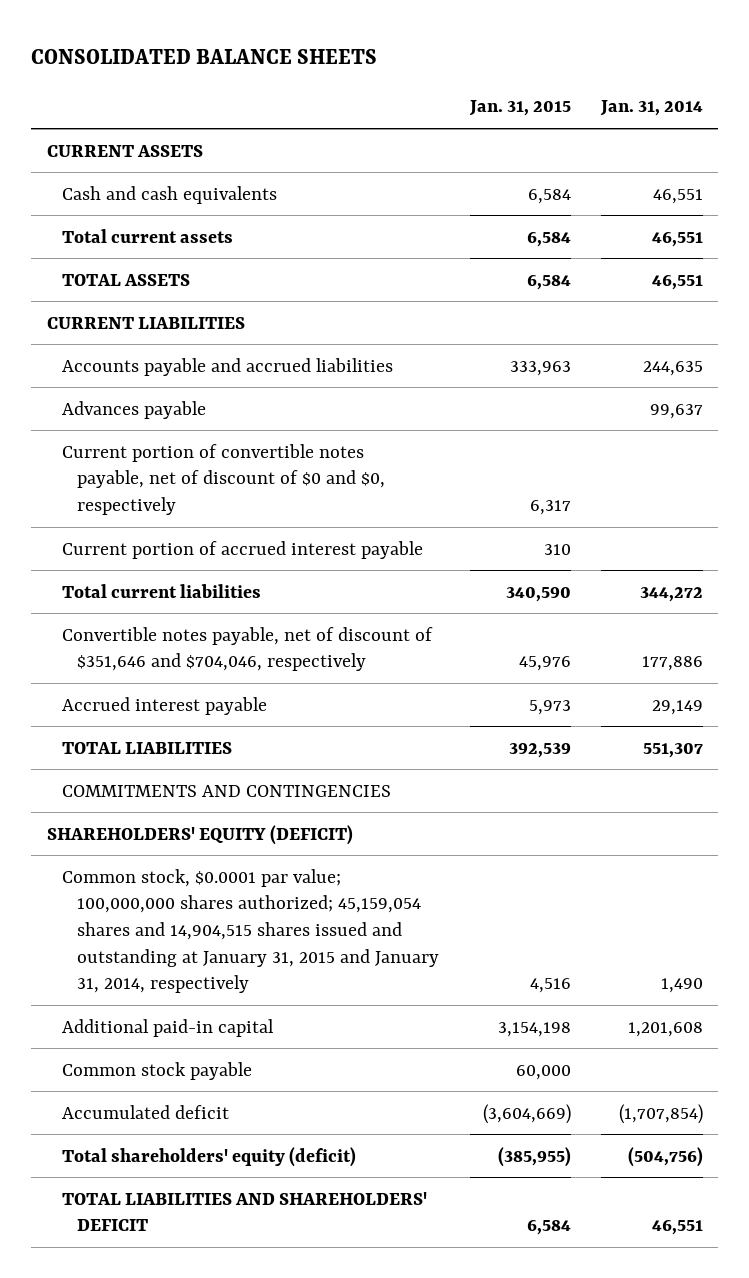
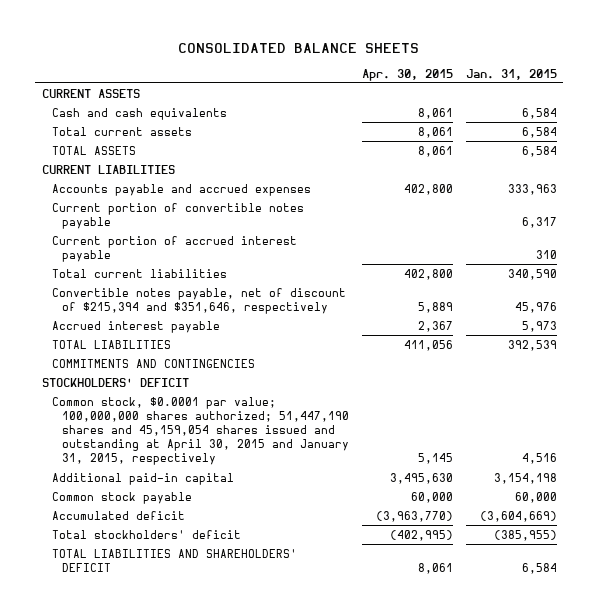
[599,100,703,117] Jan. 31, 2014 -> none
none -> [362,68,454,81] Apr. 30, 2015
[61,400,206,419] Advances payable -> none
[61,357,393,376] Accounts payable and accrued liabilities -> [52,183,312,196] Accounts payable and accrued expenses
[61,443,386,516] Current portion of convertible notes payable, net of discount of $0 and $0, respectively -> [52,202,305,229] Current portion of convertible notes payable
[61,626,433,672] Convertible notes payable, net of discount of $351,646 and $704,046, respectively -> [52,287,347,314] Convertible notes payable, net of discount of $215,394 and $351,646, respectively
[46,824,353,845] SHAREHOLDERS' EQUITY (DEFICIT) -> [41,377,189,387] STOCKHOLDERS' DEFICIT
[61,868,440,994] Common stock, $0.0001 par value; 100,000,000 shares authorized; 45,159,054 shares and 14,904,515 shares issued and outstanding at January 31, 2015 and January 31, 2014, respectively -> [52,396,350,466] Common stock, $0.0001 par value; 100,000,000 shares authorized; 51,447,190 shares and 45,159,054 shares issued and outstanding at April 30, 2015 and January 31, 2015, respectively
[61,1146,356,1167] Total shareholders' equity (deficit) -> [52,529,242,539] Total stockholders' deficit

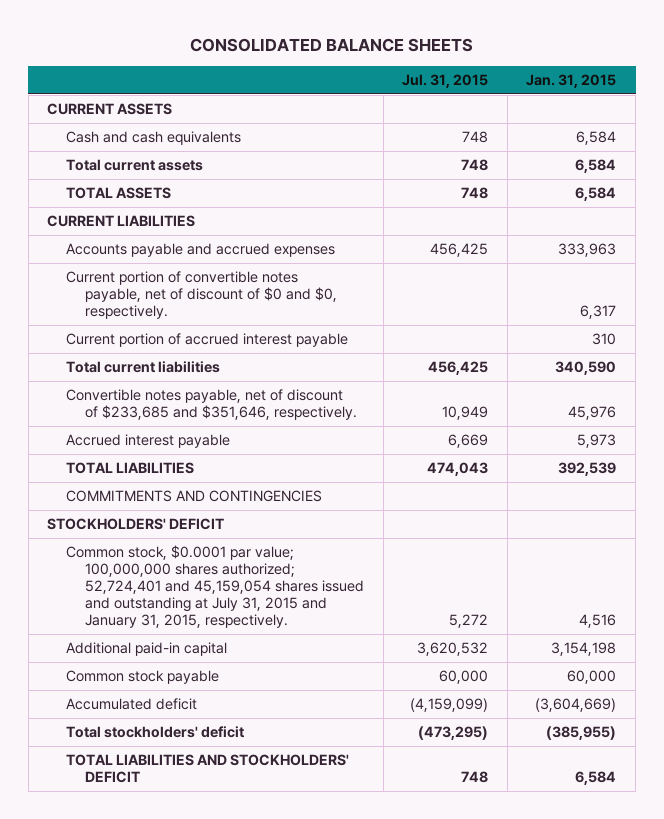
[362,68,454,81] Apr. 30, 2015 -> none
none -> [402,73,489,88] Jul. 31, 2015
[52,202,305,229] Current portion of convertible notes payable -> [66,271,338,320] Current portion of convertible notes payable, net of discount of $0 and $0, respectively.
[52,287,347,314] Convertible notes payable, net of discount of $215,394 and $351,646, respectively -> [66,389,358,421] Convertible notes payable, net of discount of $233,685 and $351,646, respectively.
[52,396,350,466] Common stock, $0.0001 par value; 100,000,000 shares authorized; 51,447,190 shares and 45,159,054 shares issued and outstanding at April 30, 2015 and January 31, 2015, respectively -> [66,545,365,629] Common stock, $0.0001 par value; 100,000,000 shares authorized; 52,724,401 and 45,159,054 shares issued and outstanding at July 31, 2015 and January 31, 2015, respectively.
[52,548,298,572] TOTAL LIABILITIES AND SHAREHOLDERS' DEFICIT -> [66,754,350,784] TOTAL LIABILITIES AND STOCKHOLDERS' DEFICIT

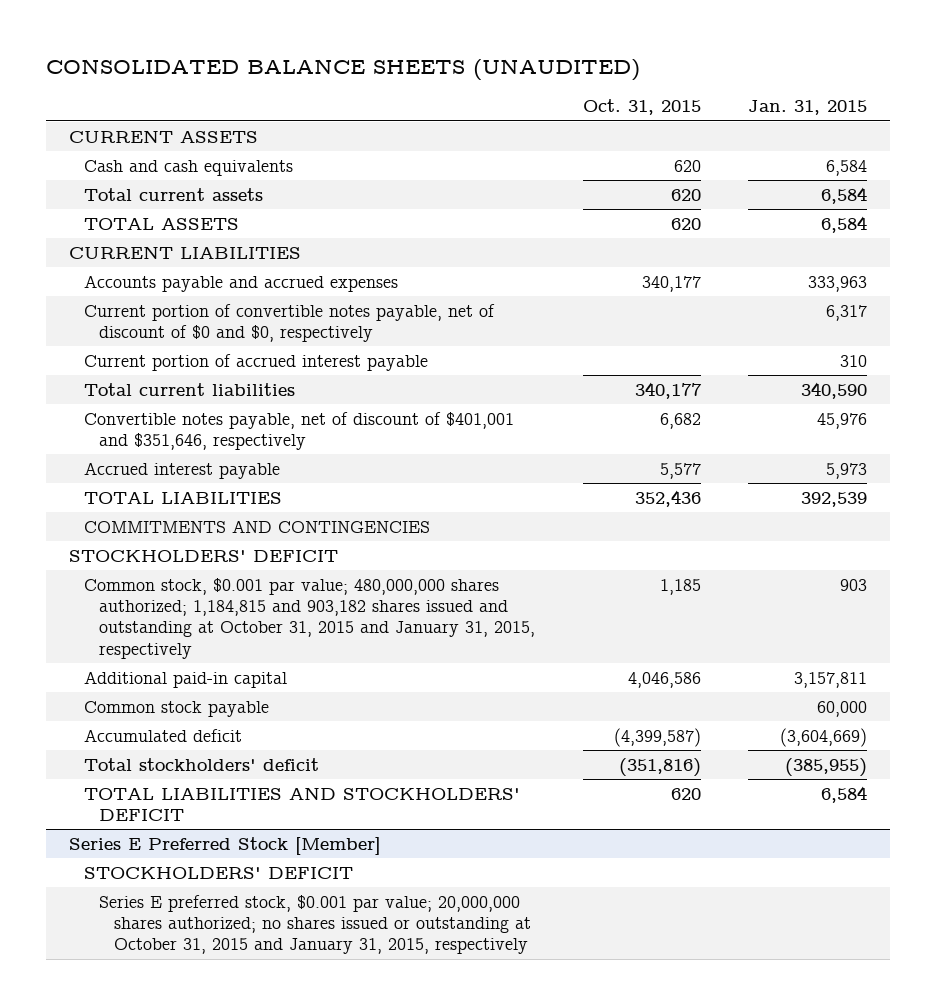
[189,38,473,53] CONSOLIDATED BALANCE SHEETS -> [45,58,640,81] CONSOLIDATED BALANCE SHEETS (UNAUDITED)
[402,73,489,88] Jul. 31, 2015 -> none
none -> [582,99,701,116] Oct. 31, 2015
[66,271,338,320] Current portion of convertible notes payable, net of discount of $0 and $0, respectively. -> [84,303,496,342] Current portion of convertible notes payable, net of discount of $0 and $0, respectively
[66,389,358,421] Convertible notes payable, net of discount of $233,685 and $351,646, respectively. -> [84,411,515,450] Convertible notes payable, net of discount of $401,001 and $351,646, respectively
[66,545,365,629] Common stock, $0.0001 par value; 100,000,000 shares authorized; 52,724,401 and 45,159,054 shares issued and outstanding at July 31, 2015 and January 31, 2015, respectively. -> none
none -> [84,577,536,659] Common stock, $0.001 par value; 480,000,000 shares authorized; 1,184,815 and 903,182 shares issued and outstanding at October 31, 2015 and January 31, 2015, respectively
[551,642,617,657] 3,154,198 -> [793,671,867,688] 3,157,811
none -> [69,836,382,855] Series E Preferred Stock [Member]
none -> [84,866,354,879] STOCKHOLDERS' DEFICIT
none -> [99,894,532,955] Series E preferred stock, $0.001 par value; 20,000,000 shares authorized; no shares issued or outstanding at October 31, 2015 and January 31, 2015, respectively

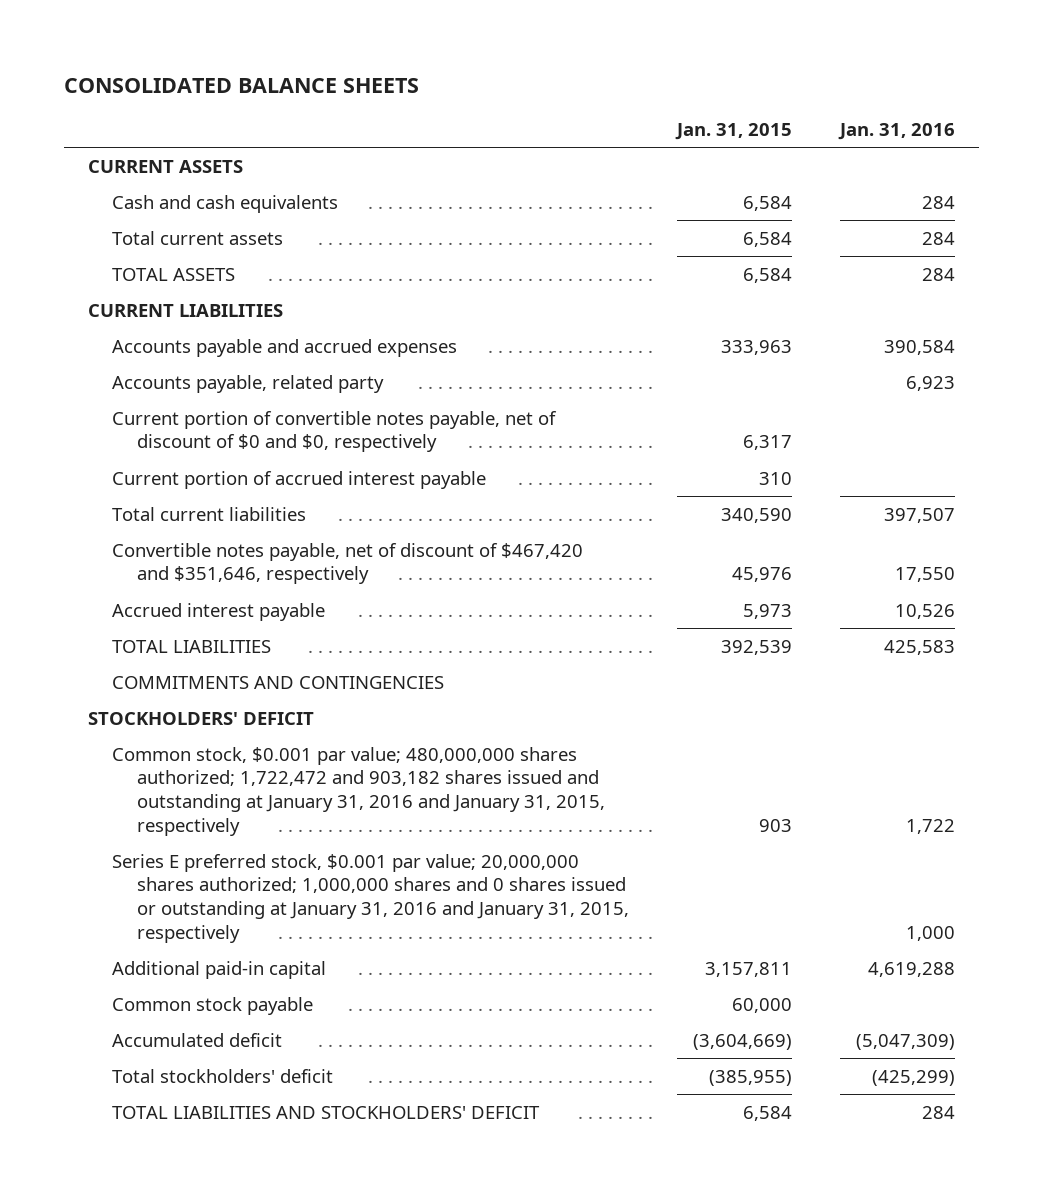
[45,58,640,81] CONSOLIDATED BALANCE SHEETS (UNAUDITED) -> [64,77,420,93] CONSOLIDATED BALANCE SHEETS
[582,99,701,116] Oct. 31, 2015 -> none
none -> [837,123,955,141] Jan. 31, 2016
none -> [112,374,385,393] Accounts payable, related party
[84,411,515,450] Convertible notes payable, net of discount of $401,001 and $351,646, respectively -> [112,542,584,585] Convertible notes payable, net of discount of $467,420 and $351,646, respectively
[84,577,536,659] Common stock, $0.001 par value; 480,000,000 shares authorized; 1,184,815 and 903,182 shares issued and outstanding at October 31, 2015 and January 31, 2015, respectively -> [112,746,605,836] Common stock, $0.001 par value; 480,000,000 shares authorized; 1,722,472 and 903,182 shares issued and outstanding at January 31, 2016 and January 31, 2015, respectively
none -> [112,853,629,943] Series E preferred stock, $0.001 par value; 20,000,000 shares authorized; 1,000,000 shares and 0 shares issued or outstanding at January 31, 2016 and January 31, 2015, respectively
[69,836,382,855] Series E Preferred Stock [Member] -> none
[84,866,354,879] STOCKHOLDERS' DEFICIT -> none
[99,894,532,955] Series E preferred stock, $0.001 par value; 20,000,000 shares authorized; no shares issued or outstanding at October 31, 2015 and January 31, 2015, respectively -> none

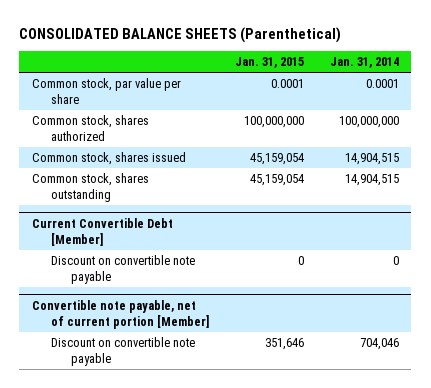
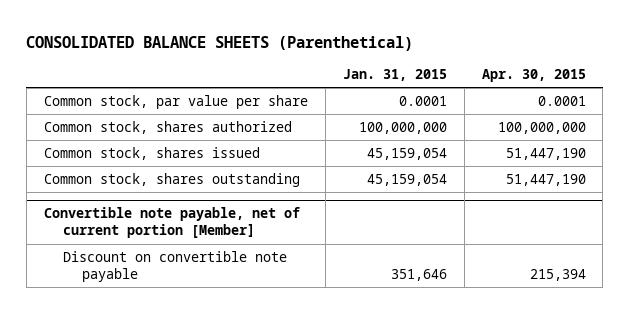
[329,57,399,69] Jan. 31, 2014 -> none
none -> [481,69,586,83] Apr. 30, 2015
[32,217,174,246] Current Convertible Debt [Member] -> none
[51,254,196,284] Discount on convertible note payable -> none

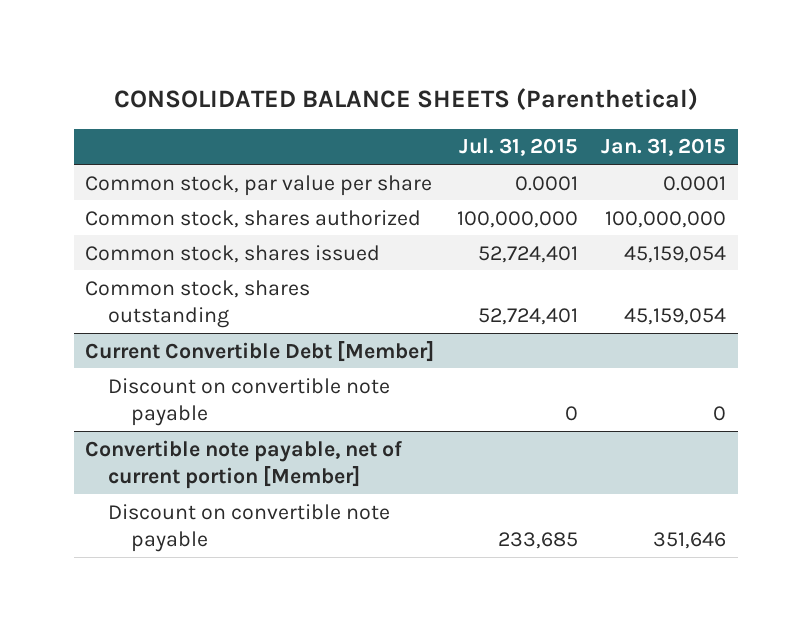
[481,69,586,83] Apr. 30, 2015 -> none
none -> [459,138,579,157] Jul. 31, 2015
none -> [85,340,435,362] Current Convertible Debt [Member]
none -> [108,377,391,427] Discount on convertible note payable

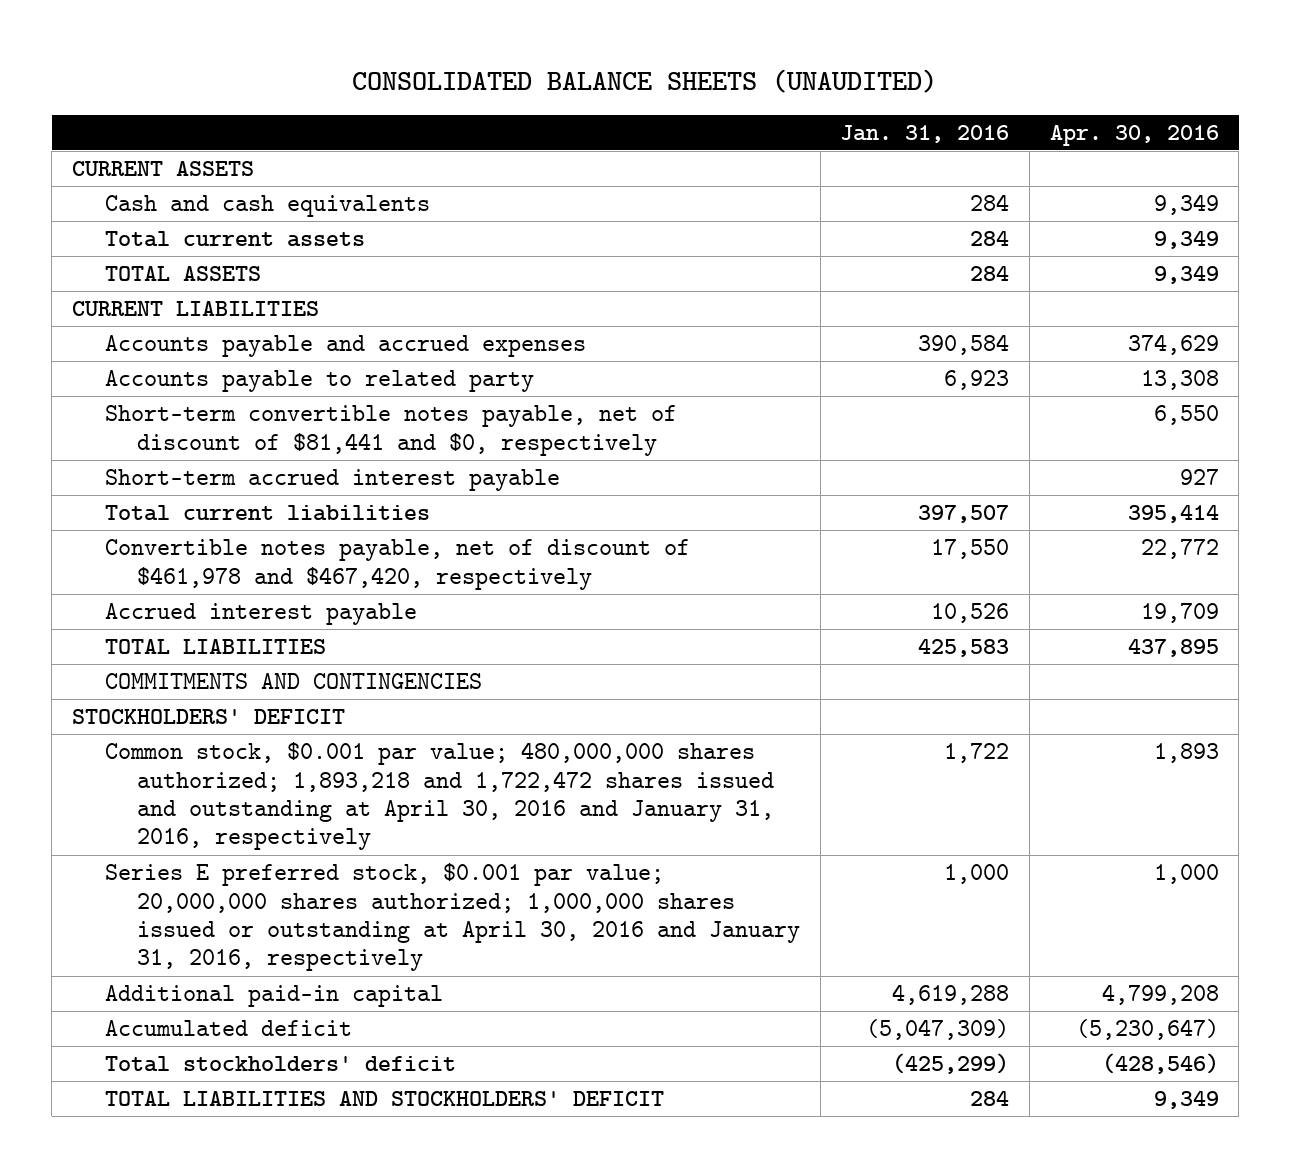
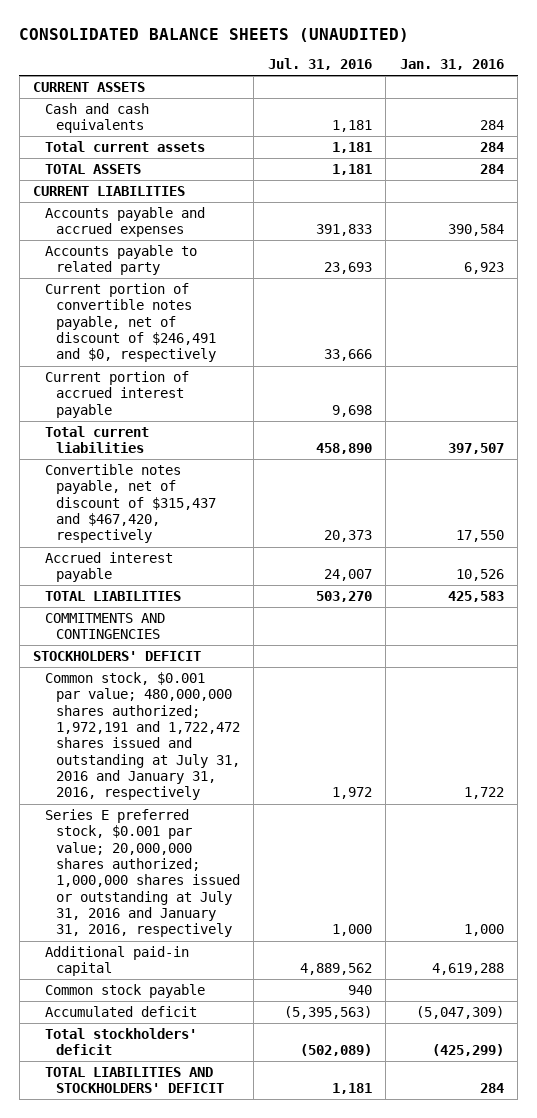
[1049,124,1219,146] Apr. 30, 2016 -> none
none -> [267,57,372,70] Jul. 31, 2016
[104,405,677,456] Short-term convertible notes payable, net of discount of $81,441 and $0, respectively -> [44,282,217,363] Current portion of convertible notes payable, net of discount of $246,491 and $0, respectively
[104,469,560,492] Short-term accrued interest payable -> [44,370,189,418] Current portion of accrued interest payable
[104,539,690,590] Convertible notes payable, net of discount of $461,978 and $467,420, respectively -> [44,463,217,544] Convertible notes payable, net of discount of $315,437 and $467,420, respectively
[104,742,775,851] Common stock, $0.001 par value; 480,000,000 shares authorized; 1,893,218 and 1,722,472 shares issued and outstanding at April 30, 2016 and January 31, 2016, respectively -> [44,671,241,801] Common stock, $0.001 par value; 480,000,000 shares authorized; 1,972,191 and 1,722,472 shares issued and outstanding at July 31, 2016 and January 31, 2016, respectively
[104,863,801,972] Series E preferred stock, $0.001 par value; 20,000,000 shares authorized; 1,000,000 shares issued or outstanding at April 30, 2016 and January 31, 2016, respectively -> [44,808,241,938] Series E preferred stock, $0.001 par value; 20,000,000 shares authorized; 1,000,000 shares issued or outstanding at July 31, 2016 and January 31, 2016, respectively
none -> [44,983,205,998] Common stock payable

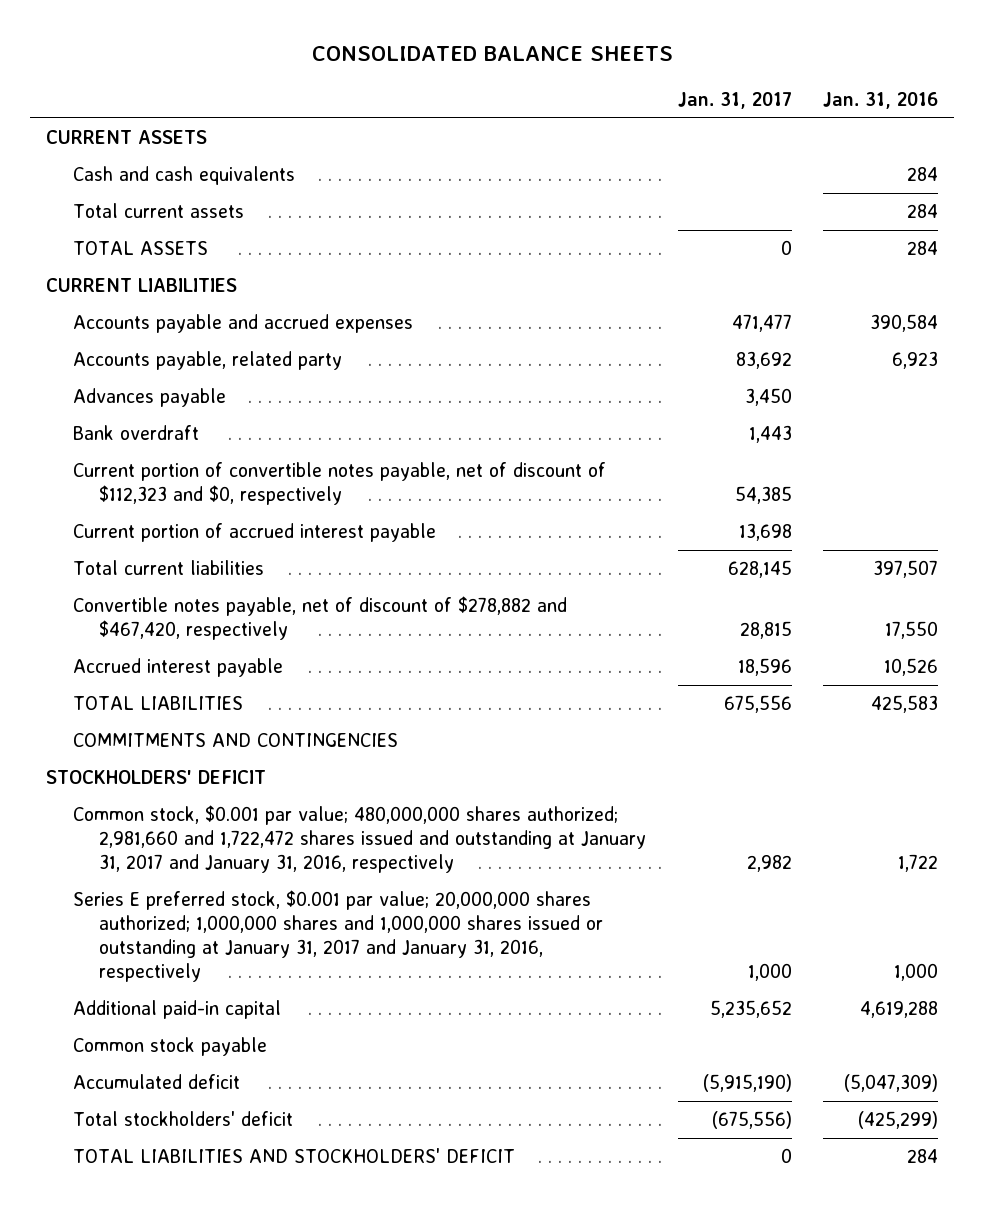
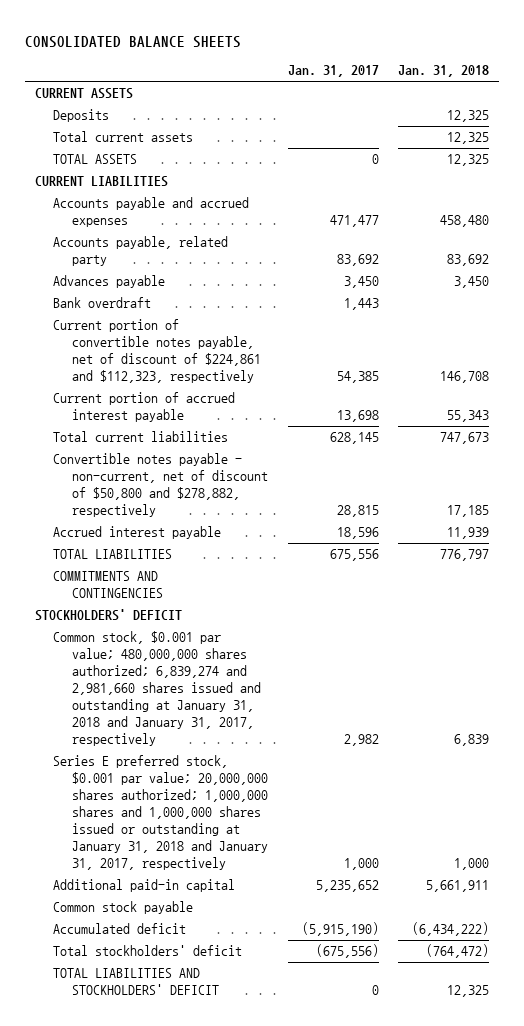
[823,91,939,109] Jan. 31, 2016 -> none
none -> [397,65,489,78] Jan. 31, 2018
[72,166,295,186] Cash and cash equivalents -> none
none -> [53,109,110,123] Deposits
[72,462,606,506] Current portion of convertible notes payable, net of discount of $112,323 and $0, respectively -> [53,319,262,384] Current portion of convertible notes payable, net of discount of $224,861 and $112,323, respectively
[72,596,567,641] Convertible notes payable, net of discount of $278,882 and $467,420, respectively -> [53,453,269,518] Convertible notes payable - non-current, net of discount of $50,800 and $278,882, respectively
[72,805,647,874] Common stock, $0.001 par value; 480,000,000 shares authorized; 2,981,660 and 1,722,472 shares issued and outstanding at January 31, 2017 and January 31, 2016, respectively -> [53,631,262,746] Common stock, $0.001 par value; 480,000,000 shares authorized; 6,839,274 and 2,981,660 shares issued and outstanding at January 31, 2018 and January 31, 2017, respectively
[72,890,604,982] Series E preferred stock, $0.001 par value; 20,000,000 shares authorized; 1,000,000 shares and 1,000,000 shares issued or outstanding at January 31, 2017 and January 31, 2016, respectively -> [53,755,269,870] Series E preferred stock, $0.001 par value; 20,000,000 shares authorized; 1,000,000 shares and 1,000,000 shares issued or outstanding at January 31, 2018 and January 31, 2017, respectively

